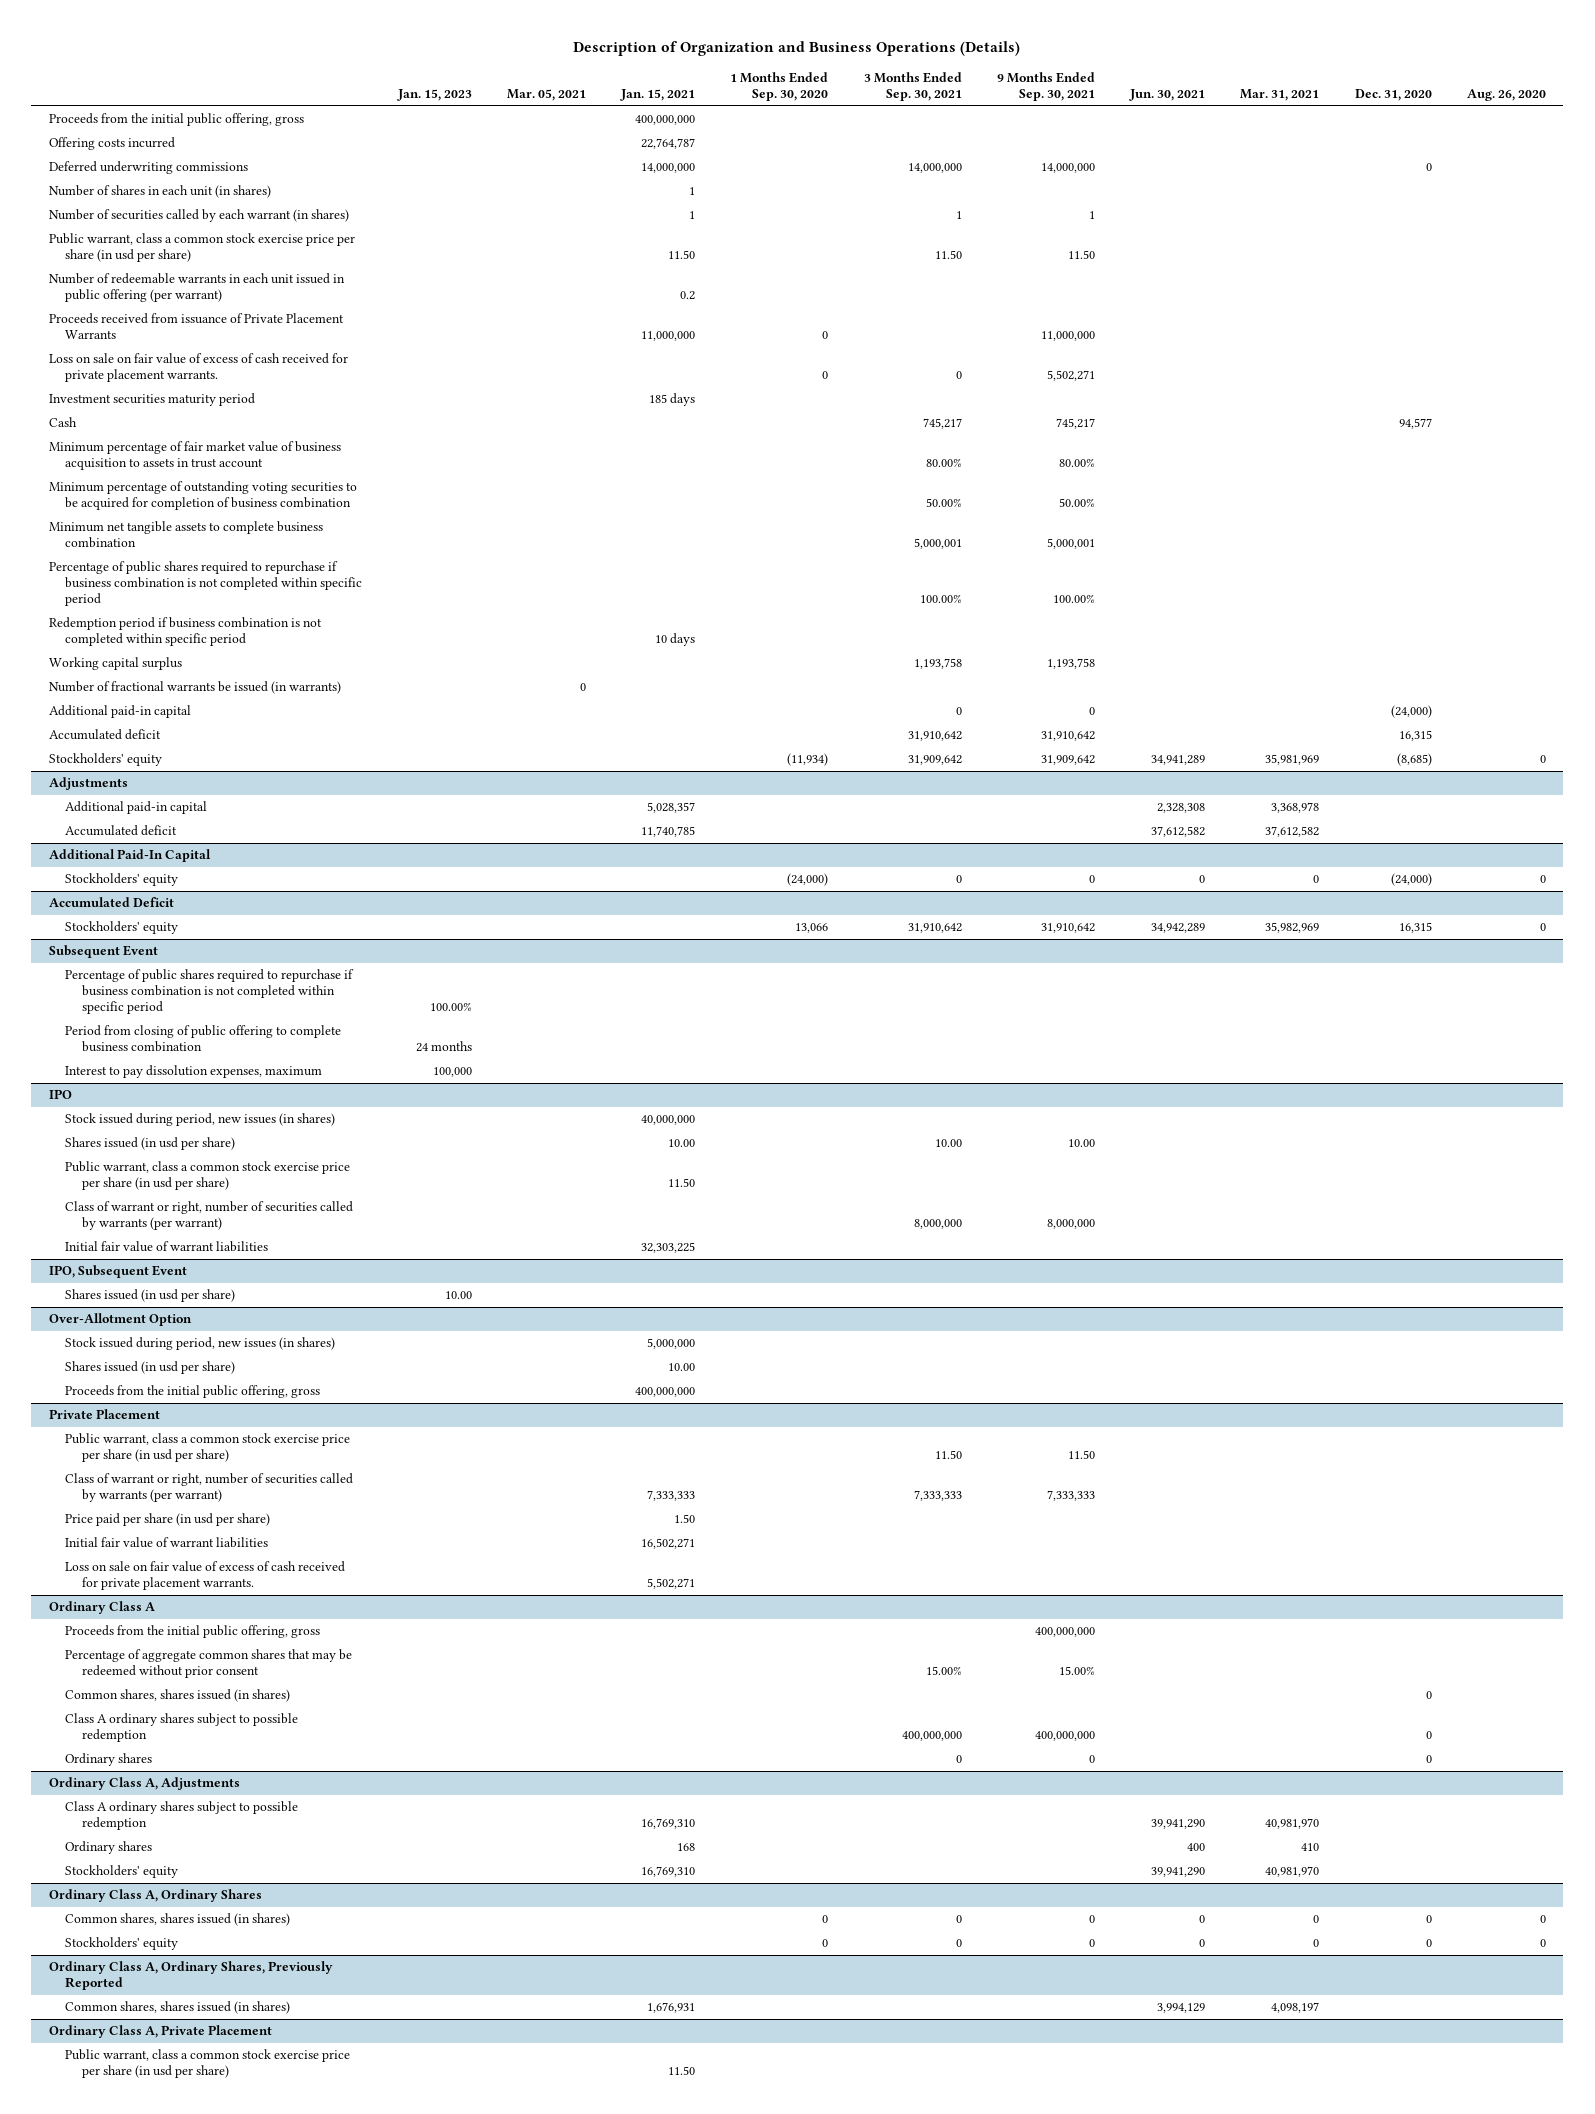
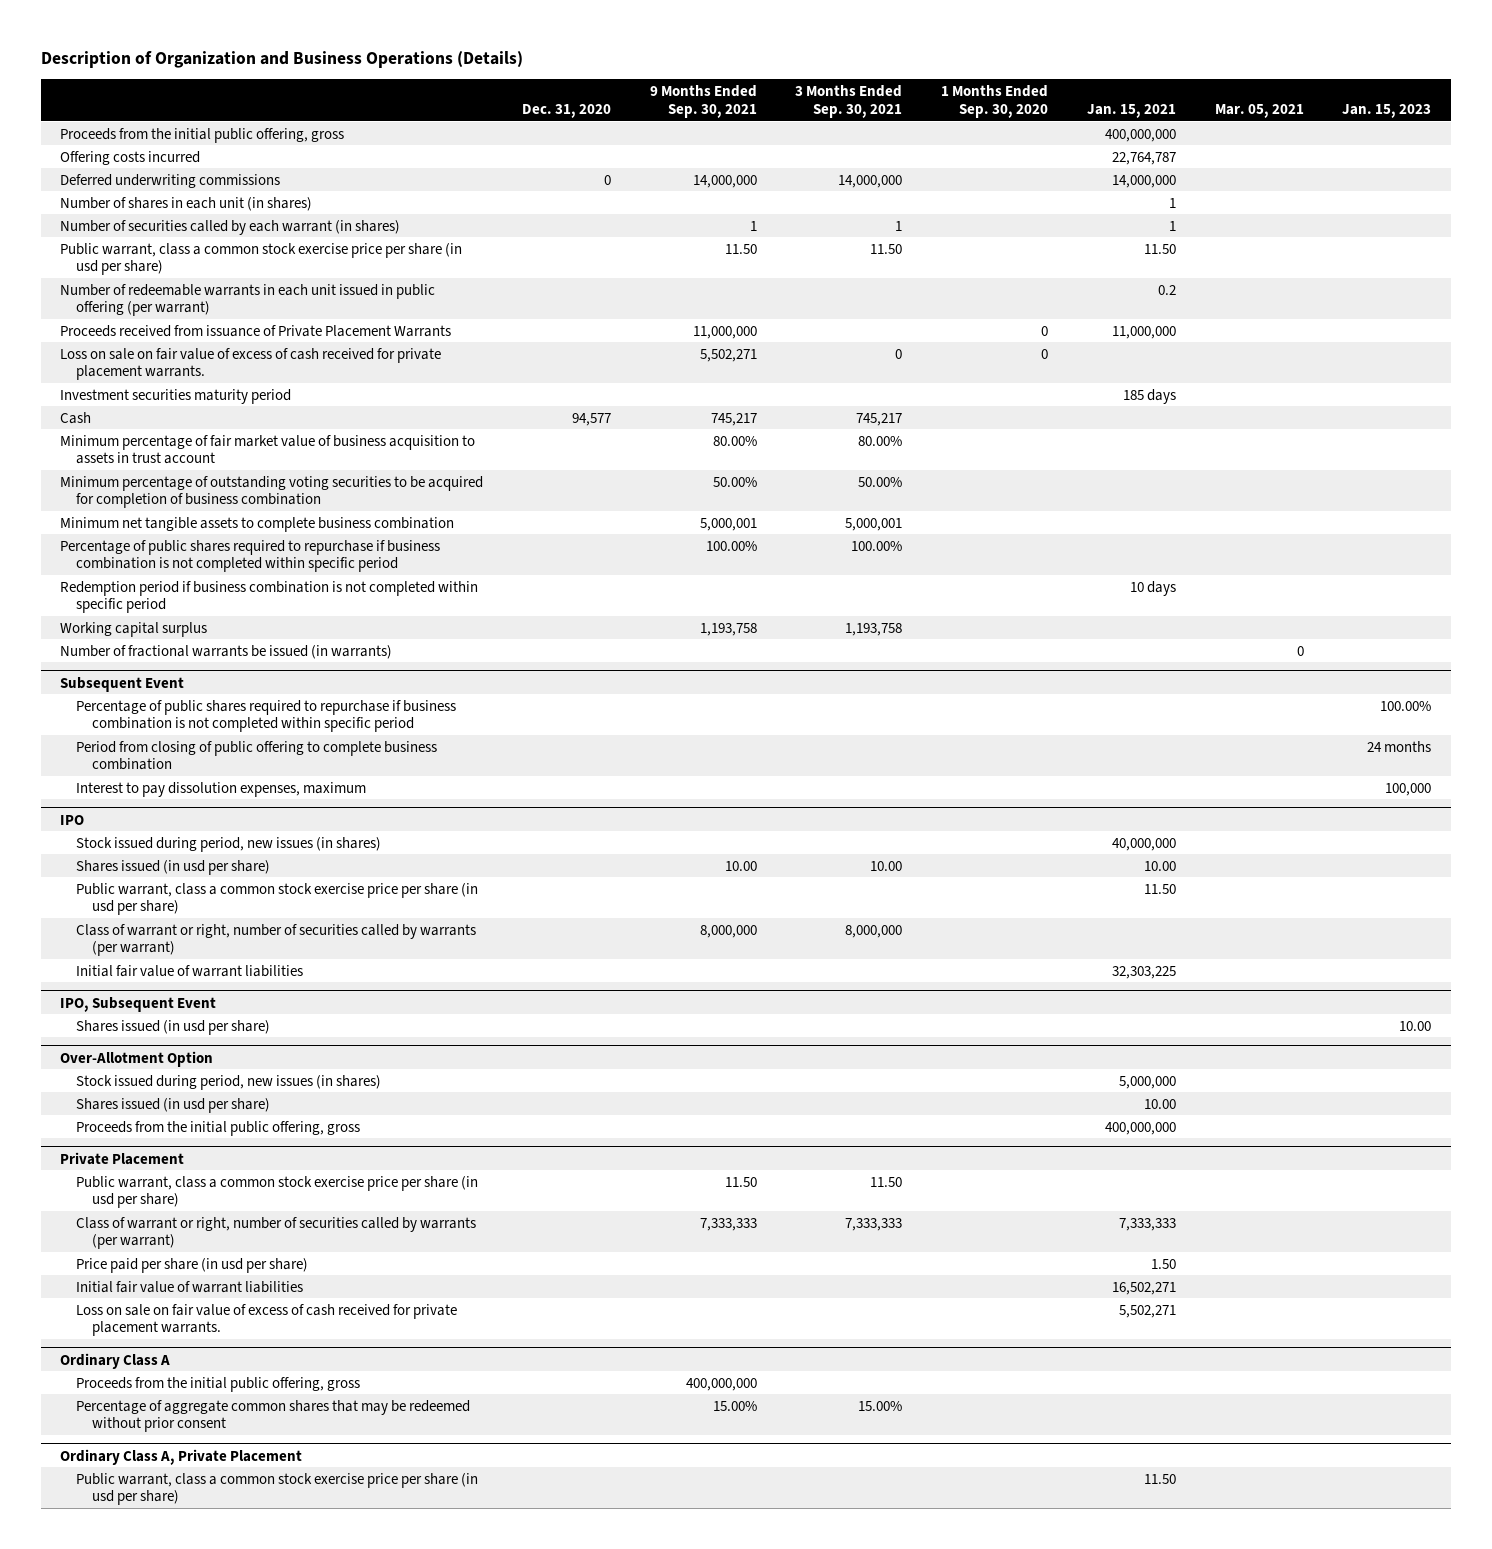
[1129,89,1206,102] Jun. 30, 2021 -> none
[1240,89,1320,102] Mar. 31, 2021 -> none
[1466,89,1546,102] Aug. 26, 2020 -> none
[48,705,191,719] Additional paid-in capital -> none
[48,729,161,741] Accumulated deficit -> none
[48,753,162,767] Stockholders' equity -> none
[48,777,128,791] Adjustments -> none
[65,801,208,815] Additional paid-in capital -> none
[65,825,178,837] Accumulated deficit -> none
[48,849,211,863] Additional Paid-In Capital -> none
[65,873,179,887] Stockholders' equity -> none
[48,897,174,908] Accumulated Deficit -> none
[65,921,179,935] Stockholders' equity -> none
[65,1689,291,1703] Common shares, shares issued (in shares) -> none
[65,1713,299,1743] Class A ordinary shares subject to possible redemption -> none
[65,1753,153,1767] Ordinary shares -> none
[48,1777,240,1791] Ordinary Class A, Adjustments -> none
[65,1801,299,1831] Class A ordinary shares subject to possible redemption -> none
[65,1841,153,1855] Ordinary shares -> none
[65,1865,179,1879] Stockholders' equity -> none
[48,1889,262,1903] Ordinary Class A, Ordinary Shares -> none
[65,1913,291,1927] Common shares, shares issued (in shares) -> none
[65,1937,179,1951] Stockholders' equity -> none
[48,1961,333,1991] Ordinary Class A, Ordinary Shares, Previously Reported -> none
[65,2001,291,2015] Common shares, shares issued (in shares) -> none

